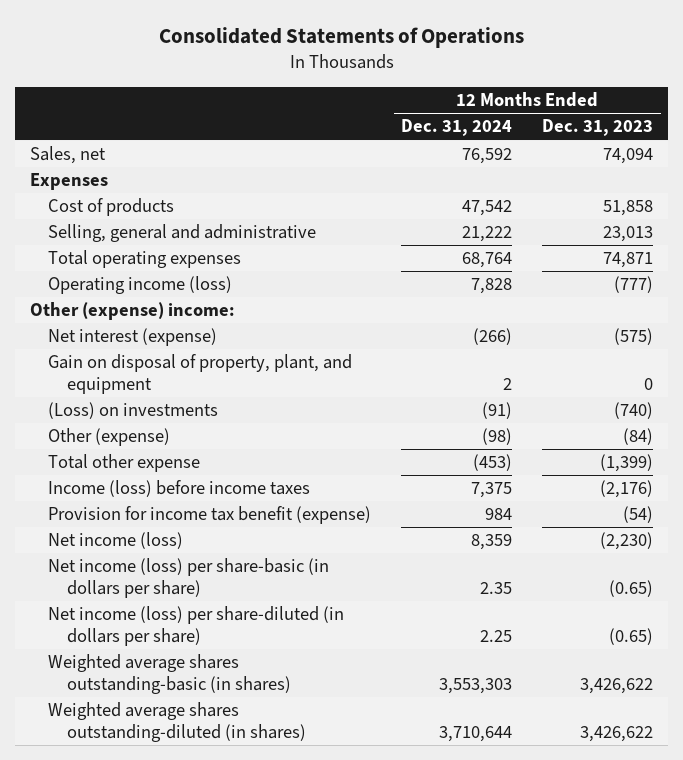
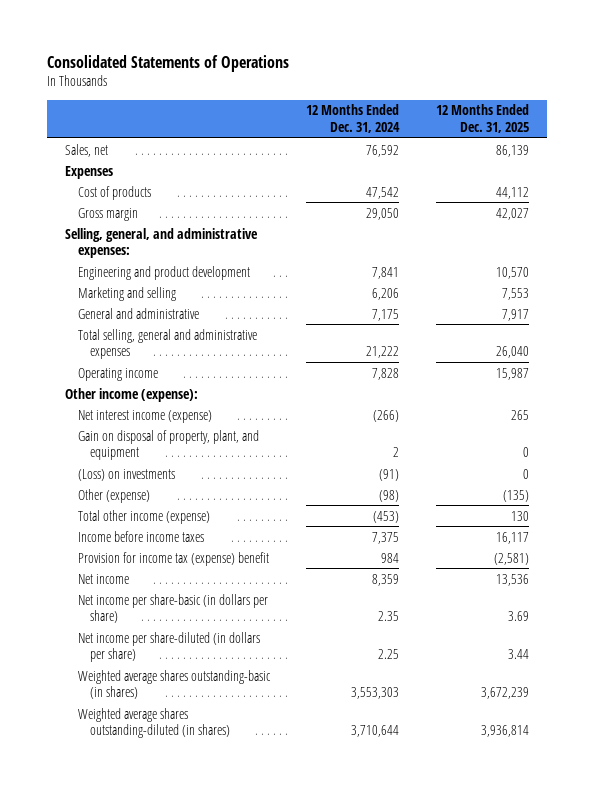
[542,119,654,137] Dec. 31, 2023 -> none
none -> [435,104,529,134] 12 Months Ended Dec. 31, 2025
[48,250,242,269] Total operating expenses -> none
none -> [77,207,138,221] Gross margin
none -> [65,227,259,259] Selling, general, and administrative expenses:
none -> [77,265,250,280] Engineering and product development
none -> [77,286,176,301] Marketing and selling
none -> [77,307,199,319] General and administrative
[48,224,317,243] Selling, general and administrative -> [77,328,257,360] Total selling, general and administrative expenses
[48,276,233,295] Operating income (loss) -> [77,367,158,381] Operating income
[29,302,235,321] Other (expense) income: -> [65,387,199,402] Other income (expense):
[48,328,218,347] Net interest (expense) -> [77,409,212,423] Net interest income (expense)
[48,454,201,473] Total other expense -> [77,509,210,524] Total other income (expense)
[48,480,311,498] Income (loss) before income taxes -> [77,530,204,542] Income before income taxes
[48,506,372,525] Provision for income tax benefit (expense) -> [77,551,269,566] Provision for income tax (expense) benefit
[48,532,184,550] Net income (loss) -> [77,573,129,584] Net income
[48,558,330,599] Net income (loss) per share-basic (in dollars per share) -> [77,593,268,624] Net income per share-basic (in dollars per share)
[48,606,345,647] Net income (loss) per share-diluted (in dollars per share) -> [77,631,260,663] Net income per share-diluted (in dollars per share)

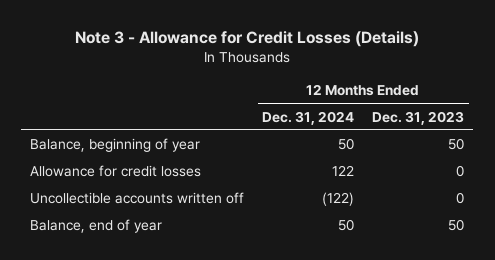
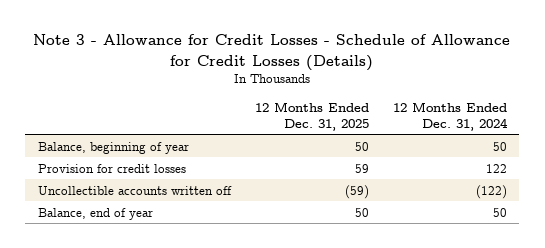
[75,31,420,48] Note 3 - Allowance for Credit Losses (Details) -> [33,34,511,71] Note 3 - Allowance for Credit Losses - Schedule of Allowance for Credit Losses (Details)
[372,110,465,125] Dec. 31, 2023 -> none
none -> [254,101,369,131] 12 Months Ended Dec. 31, 2025
[30,165,202,178] Allowance for credit losses -> [37,163,186,173] Provision for credit losses

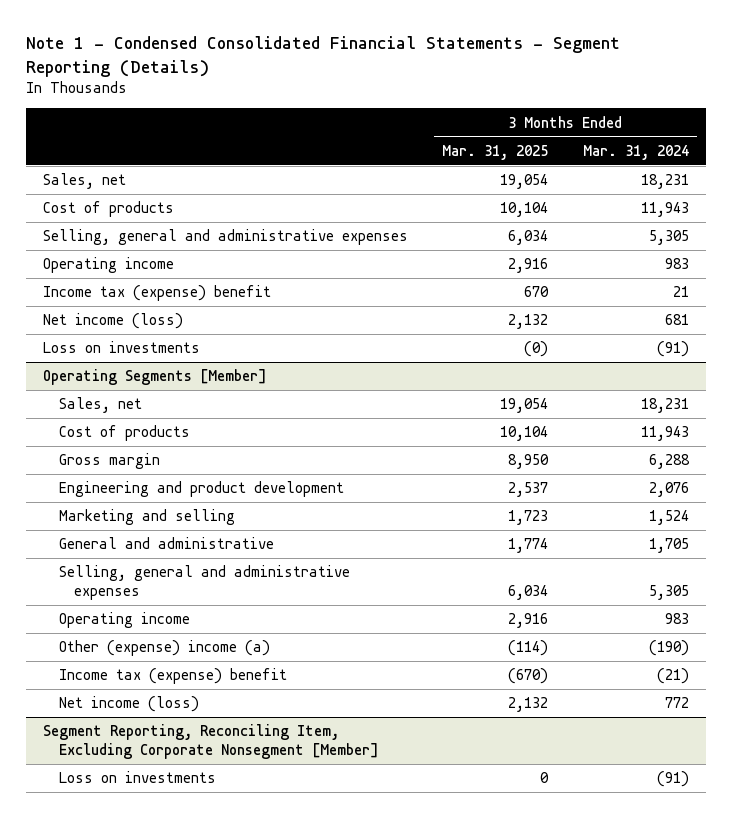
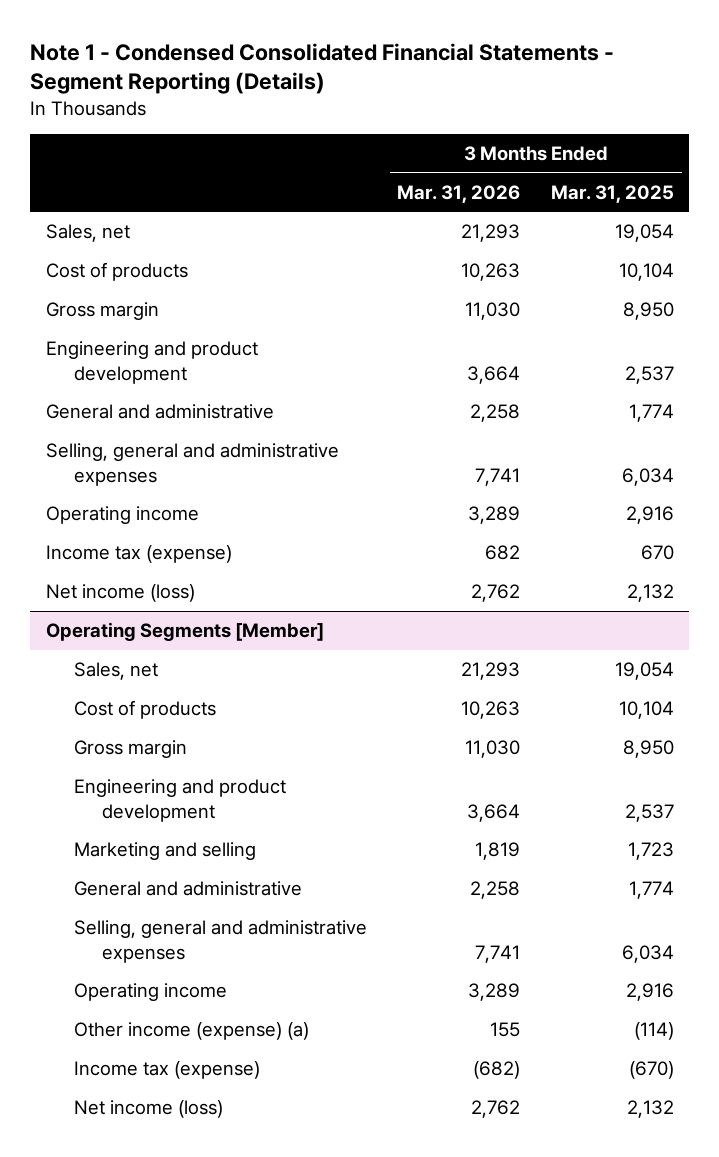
[582,145,689,161] Mar. 31, 2024 -> none
none -> [397,184,521,203] Mar. 31, 2026
none -> [45,302,159,321] Gross margin
none -> [45,341,258,384] Engineering and product development
none -> [45,404,274,420] General and administrative
[43,285,272,302] Income tax (expense) benefit -> [45,545,232,564] Income tax (expense)
[43,341,201,354] Loss on investments -> none
[58,640,270,657] Other (expense) income (a) -> [73,1022,309,1041] Other income (expense) (a)
[58,668,287,685] Income tax (expense) benefit -> [73,1061,260,1080] Income tax (expense)
[43,724,379,760] Segment Reporting, Reconciling Item, Excluding Corporate Nonsegment [Member] -> none
[58,771,216,784] Loss on investments -> none

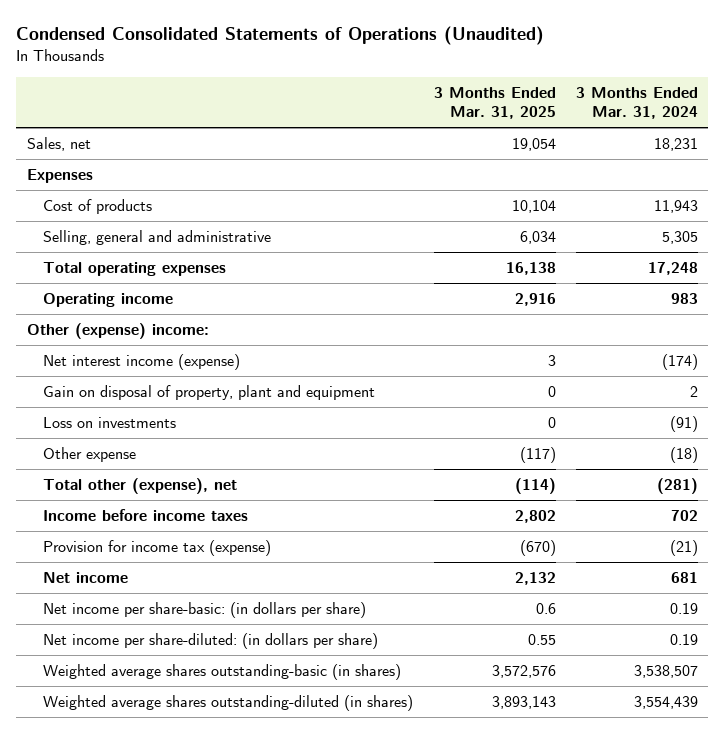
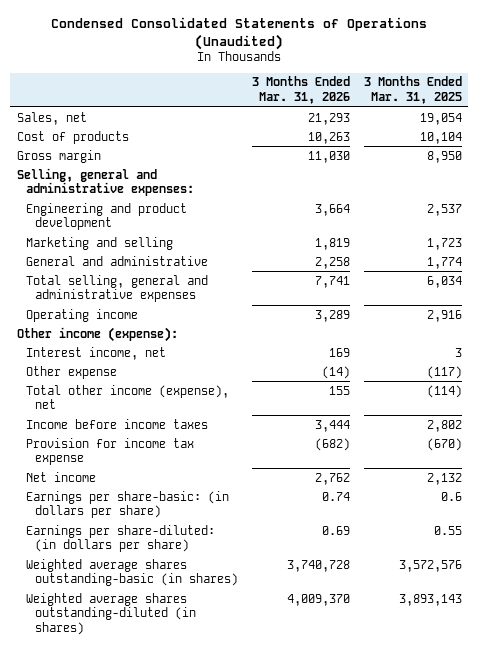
[576,86,699,119] 3 Months Ended Mar. 31, 2024 -> none
none -> [251,76,350,105] 3 Months Ended Mar. 31, 2026
[26,169,93,184] Expenses -> none
[43,262,227,277] Total operating expenses -> none
none -> [16,149,101,163] Gross margin
none -> [16,167,194,197] Selling, general and administrative expenses:
none -> [25,202,187,231] Engineering and product development
none -> [25,236,173,250] Marketing and selling
none -> [25,255,208,266] General and administrative
[43,230,272,246] Selling, general and administrative -> [25,274,208,303] Total selling, general and administrative expenses
[43,385,376,401] Gain on disposal of property, plant and equipment -> none
[43,417,177,429] Loss on investments -> none
[26,323,209,340] Other (expense) income: -> [16,326,178,342] Other income (expense):
[43,354,241,371] Net interest income (expense) -> [25,346,166,360] Interest income, net
[43,478,238,495] Total other (expense), net -> [25,384,229,410] Total other income (expense), net
[43,540,272,557] Provision for income tax (expense) -> [25,437,194,466] Provision for income tax expense
[43,602,367,619] Net income per share-basic: (in dollars per share) -> [25,490,229,519] Earnings per share-basic: (in dollars per share)
[43,633,379,650] Net income per share-diluted: (in dollars per share) -> [25,524,215,553] Earnings per share-diluted: (in dollars per share)

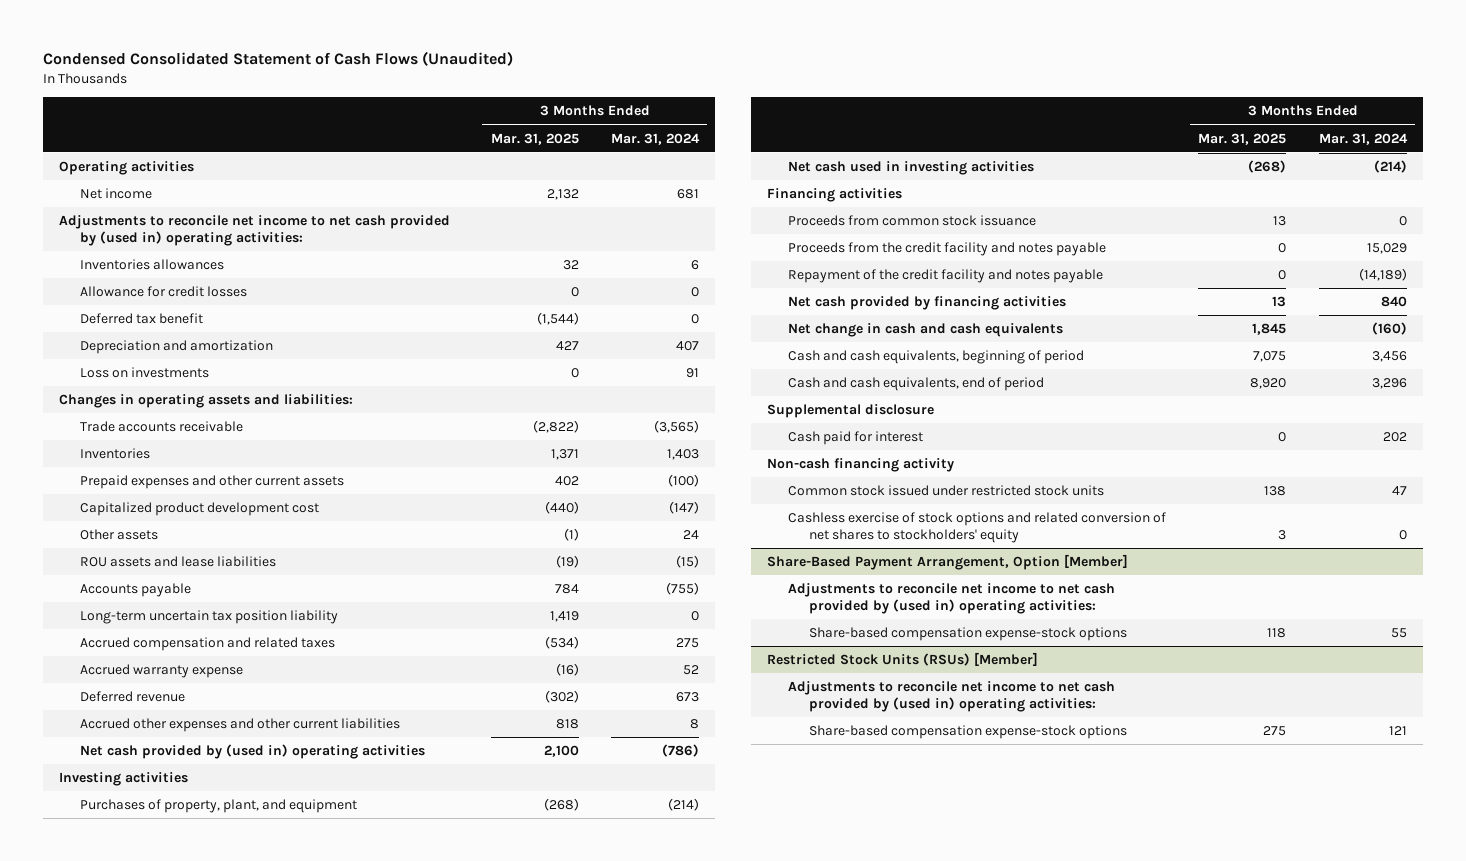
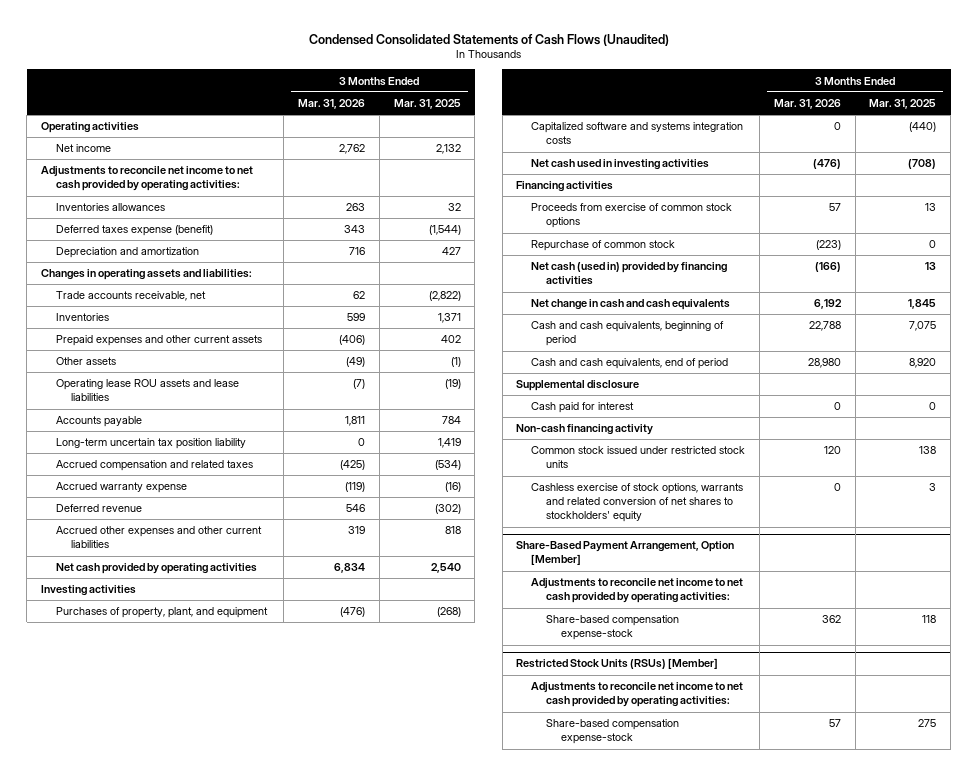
[42,51,513,67] Condensed Consolidated Statement of Cash Flows (Unaudited) -> [308,33,669,46] Condensed Consolidated Statements of Cash Flows (Unaudited)
[611,132,701,145] Mar. 31, 2024 -> none
none -> [298,99,366,110] Mar. 31, 2026
[58,214,450,246] Adjustments to reconcile net income to net cash provided by (used in) operating activities: -> [40,166,253,192] Adjustments to reconcile net income to net cash provided by operating activities:
[79,285,247,297] Allowance for credit losses -> none
[79,312,203,324] Deferred tax benefit -> [55,225,213,237] Deferred taxes expense (benefit)
[79,366,209,378] Loss on investments -> none
[79,420,243,432] Trade accounts receivable -> [55,291,206,302] Trade accounts receivable, net
[79,501,319,516] Capitalized product development cost -> none
[79,555,276,567] ROU assets and lease liabilities -> [55,379,239,402] Operating lease ROU assets and lease liabilities
[79,743,425,759] Net cash provided by (used in) operating activities -> [55,563,257,575] Net cash provided by operating activities
[543,744,579,757] 2,100 -> [430,563,461,574] 2,540
none -> [531,122,744,145] Capitalized software and systems integration costs
[1248,159,1287,173] (268) -> [908,159,937,170] (708)
[787,241,1106,256] Proceeds from the credit facility and notes payable -> none
[787,268,1103,283] Repayment of the credit facility and notes payable -> none
[787,214,1036,226] Proceeds from common stock issuance -> [531,203,733,229] Proceeds from exercise of common stock options
none -> [531,240,676,252] Repurchase of common stock
[787,295,1066,310] Net cash provided by financing activities -> [531,262,728,286] Net cash (used in) provided by financing activities
[787,511,1166,543] Cashless exercise of stock options and related conversion of net shares to stockholders' equity -> [531,483,744,523] Cashless exercise of stock options, warrants and related conversion of net shares to stockholders' equity
[787,582,1115,614] Adjustments to reconcile net income to net cash provided by (used in) operating activities: -> [531,578,744,604] Adjustments to reconcile net income to net cash provided by operating activities:
[808,626,1127,641] Share-based compensation expense-stock options -> [546,615,680,641] Share-based compensation expense-stock
[787,680,1115,712] Adjustments to reconcile net income to net cash provided by (used in) operating activities: -> [531,682,744,708] Adjustments to reconcile net income to net cash provided by operating activities:
[808,724,1127,739] Share-based compensation expense-stock options -> [546,719,680,745] Share-based compensation expense-stock

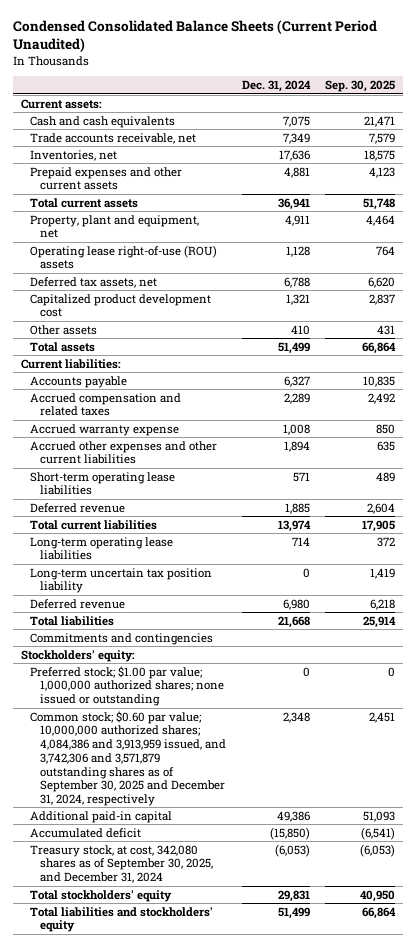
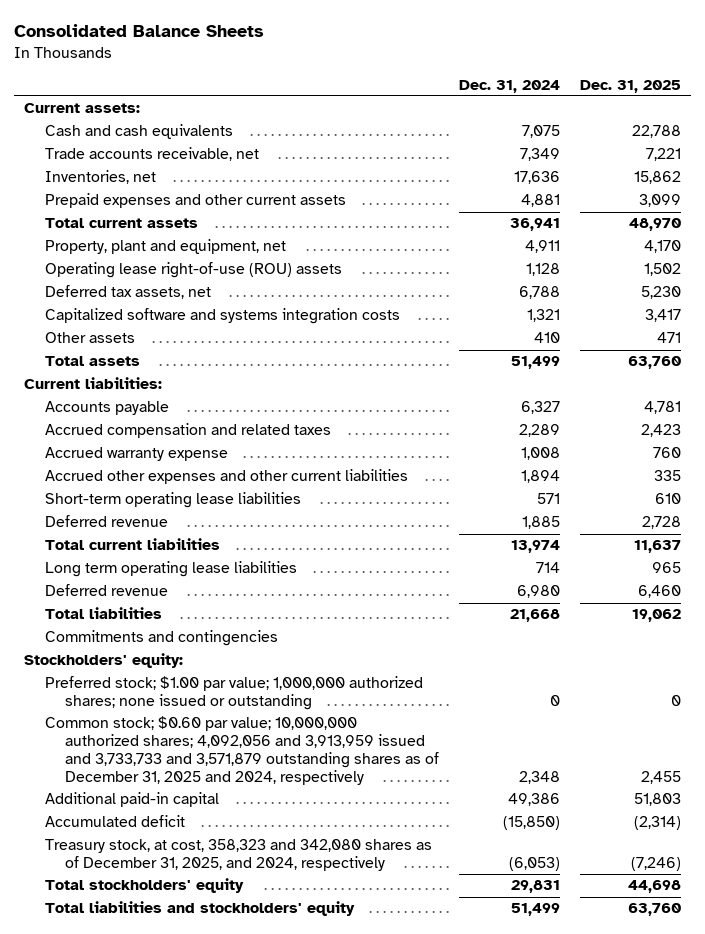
[12,19,377,53] Condensed Consolidated Balance Sheets (Current Period Unaudited) -> [13,24,264,38] Consolidated Balance Sheets
[325,80,396,93] Sep. 30, 2025 -> none
none -> [580,79,682,93] Dec. 31, 2025
[30,293,212,318] Capitalized product development cost -> [44,308,400,325] Capitalized software and systems integration costs
[30,567,213,594] Long-term uncertain tax position liability -> none
[30,536,174,561] Long-term operating lease liabilities -> [44,561,297,578] Long term operating lease liabilities
[30,710,227,807] Common stock; $0.60 par value; 10,000,000 authorized shares; 4,084,386 and 3,913,959 issued, and 3,742,306 and 3,571,879 outstanding shares as of September 30, 2025 and December 31, 2024, respectively -> [44,716,440,785] Common stock; $0.60 par value; 10,000,000 authorized shares; 4,092,056 and 3,913,959 issued and 3,733,733 and 3,571,879 outstanding shares as of December 31, 2025 and 2024, respectively
[30,844,214,884] Treasury stock, at cost, 342,080 shares as of September 30, 2025, and December 31, 2024 -> [44,839,432,872] Treasury stock, at cost, 358,323 and 342,080 shares as of December 31, 2025, and 2024, respectively

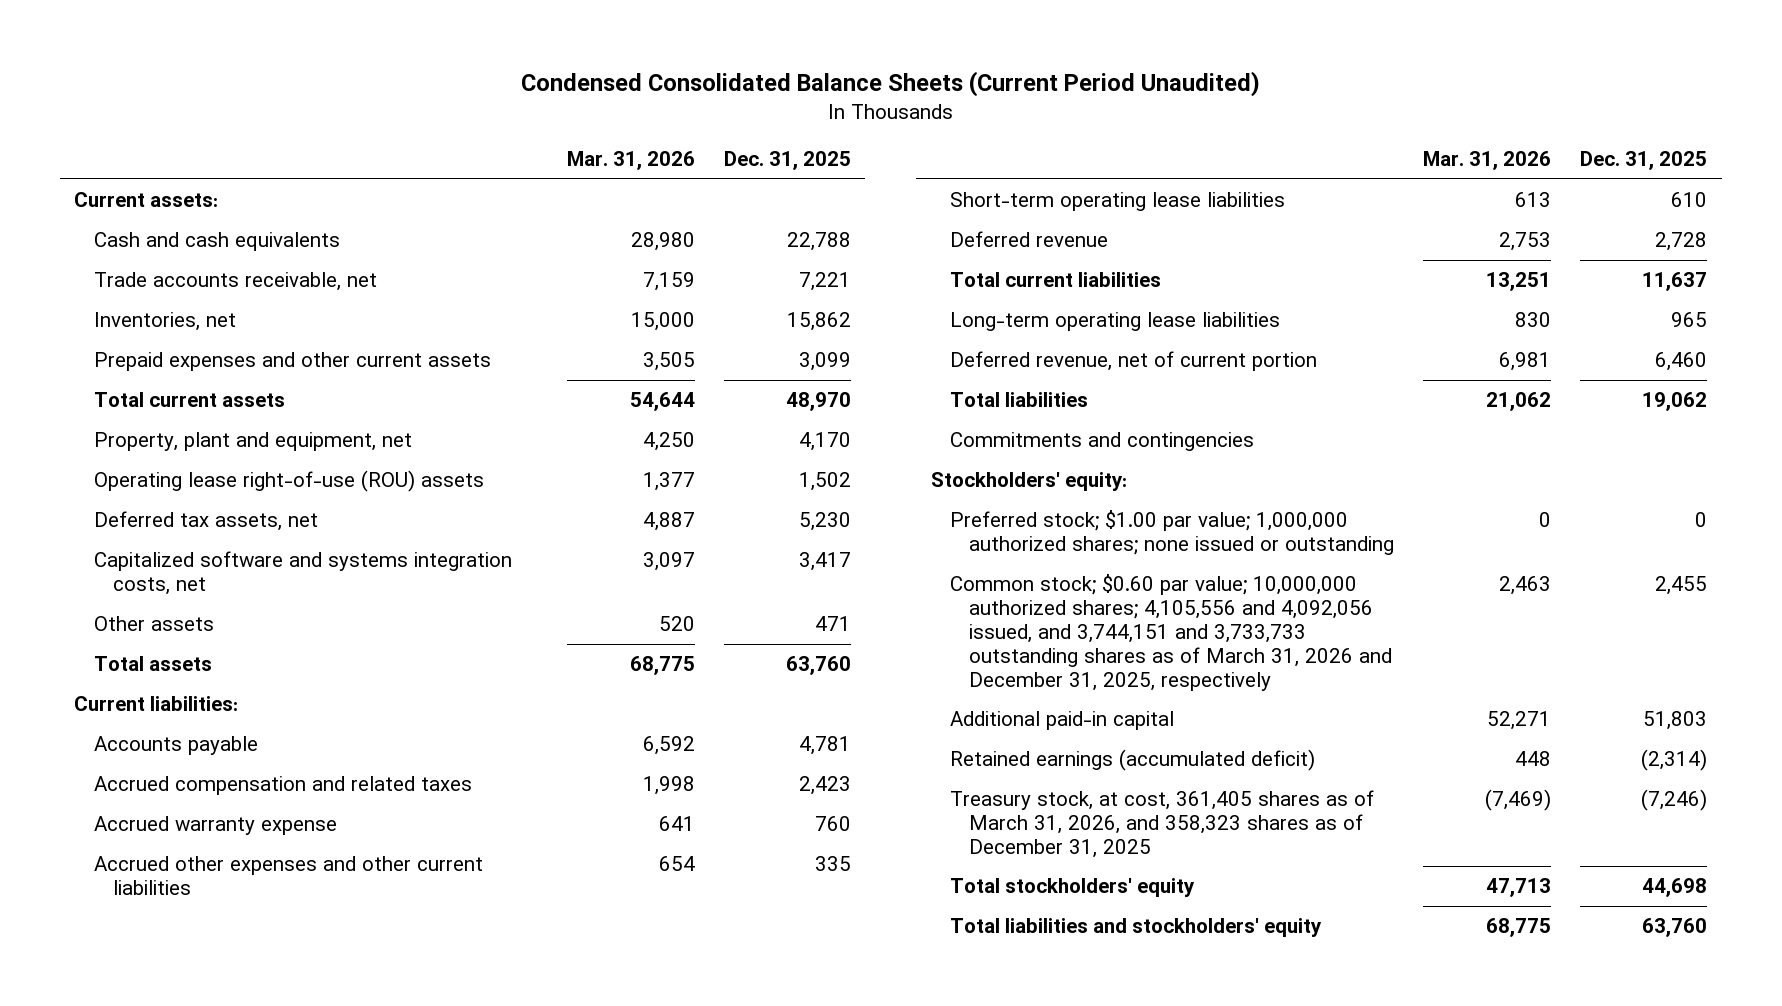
[13,24,264,38] Consolidated Balance Sheets -> [520,71,1260,98] Condensed Consolidated Balance Sheets (Current Period Unaudited)
[459,79,561,93] Dec. 31, 2024 -> none
none -> [566,151,695,171] Mar. 31, 2026
[44,308,400,325] Capitalized software and systems integration costs -> [93,551,512,595] Capitalized software and systems integration costs, net
[44,561,297,578] Long term operating lease liabilities -> [950,312,1281,332] Long-term operating lease liabilities
[44,584,168,597] Deferred revenue -> [950,351,1318,372] Deferred revenue, net of current portion
[44,716,440,785] Common stock; $0.60 par value; 10,000,000 authorized shares; 4,092,056 and 3,913,959 issued and 3,733,733 and 3,571,879 outstanding shares as of December 31, 2025 and 2024, respectively -> [950,574,1393,691] Common stock; $0.60 par value; 10,000,000 authorized shares; 4,105,556 and 4,092,056 issued, and 3,744,151 and 3,733,733 outstanding shares as of March 31, 2026 and December 31, 2025, respectively
[44,815,185,828] Accumulated deficit -> [950,749,1316,772] Retained earnings (accumulated deficit)
[44,839,432,872] Treasury stock, at cost, 358,323 and 342,080 shares as of December 31, 2025, and 2024, respectively -> [950,790,1375,858] Treasury stock, at cost, 361,405 shares as of March 31, 2026, and 358,323 shares as of December 31, 2025

